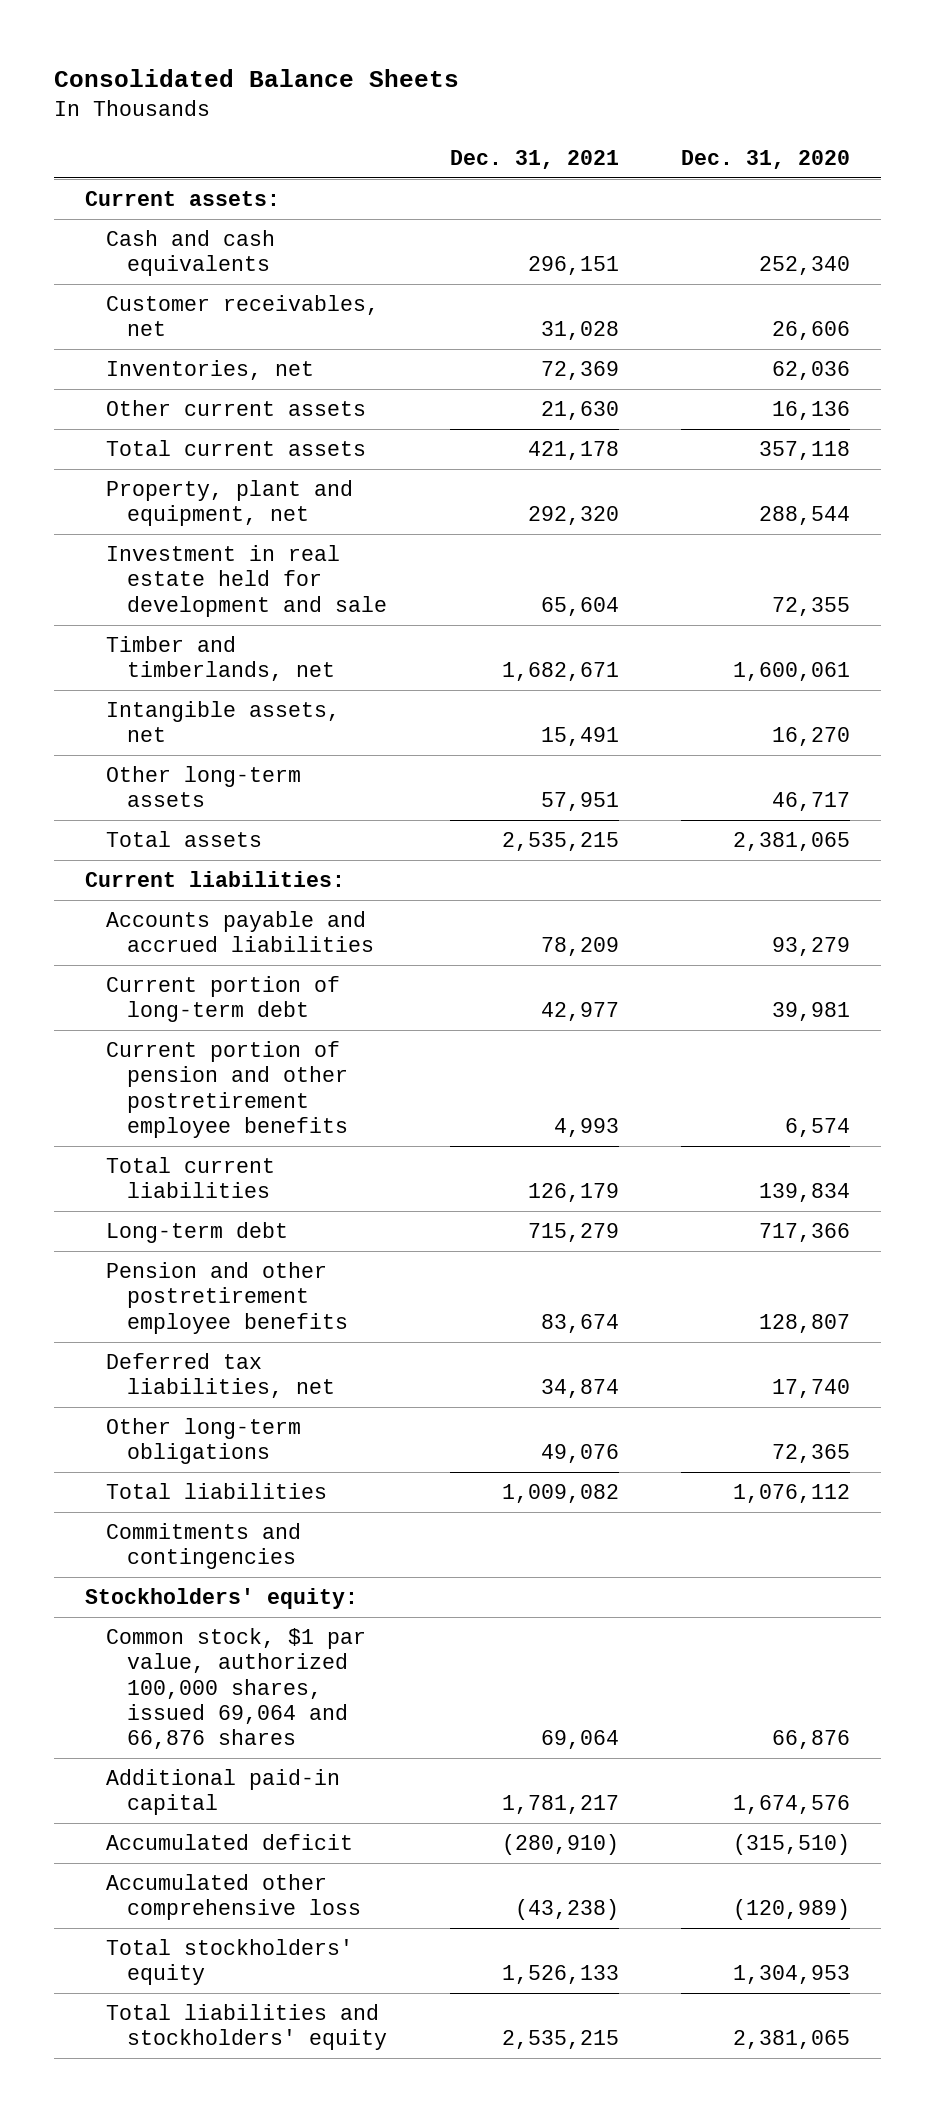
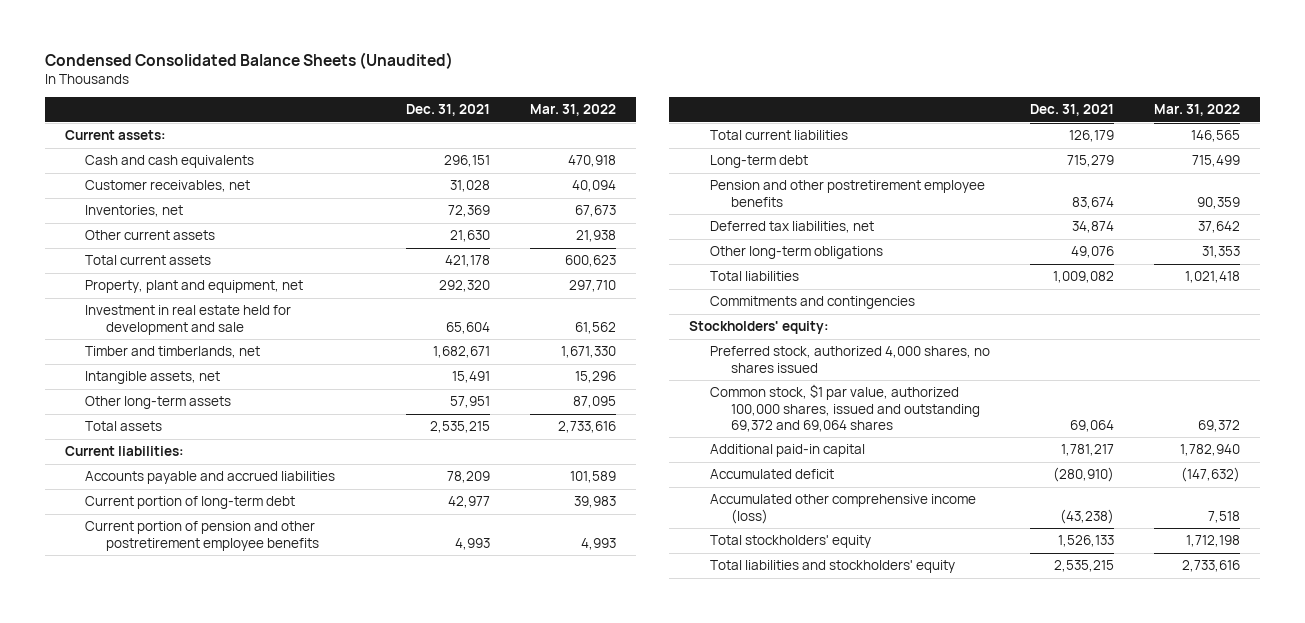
[54,69,460,88] Consolidated Balance Sheets -> [44,51,453,69] Condensed Consolidated Balance Sheets (Unaudited)
[680,149,850,169] Dec. 31, 2020 -> none
none -> [529,104,616,117] Mar. 31, 2022
none -> [710,346,991,373] Preferred stock, authorized 4,000 shares, no shares issued
[106,1628,367,1750] Common stock, $1 par value, authorized 100,000 shares, issued 69,064 and 66,876 shares -> [710,384,980,432] Common stock, $1 par value, authorized 100,000 shares, issued and outstanding 69,372 and 69,064 shares
[106,1874,362,1921] Accumulated other comprehensive loss -> [710,494,977,524] Accumulated other comprehensive income (loss)

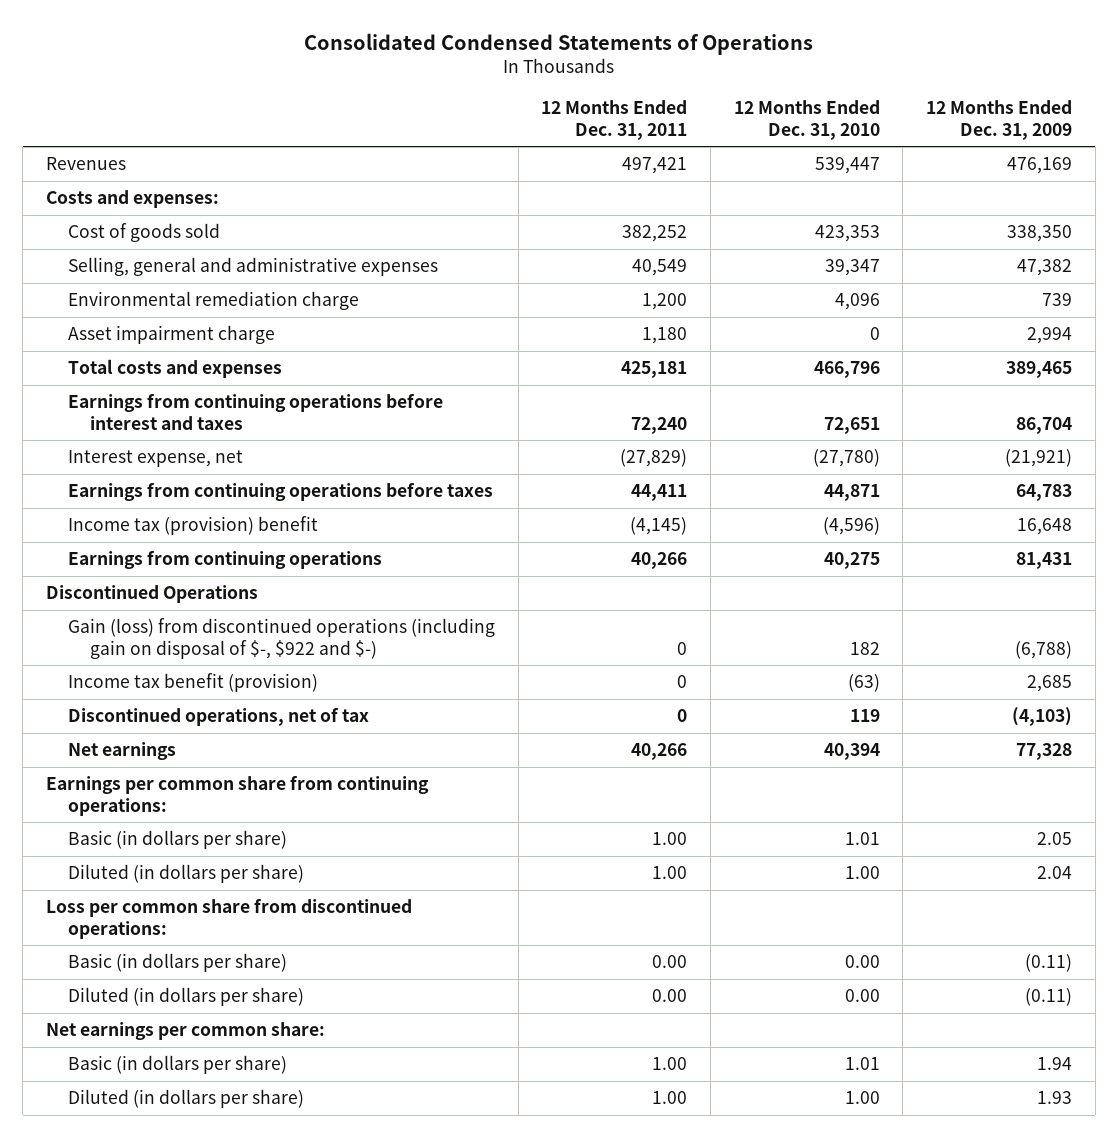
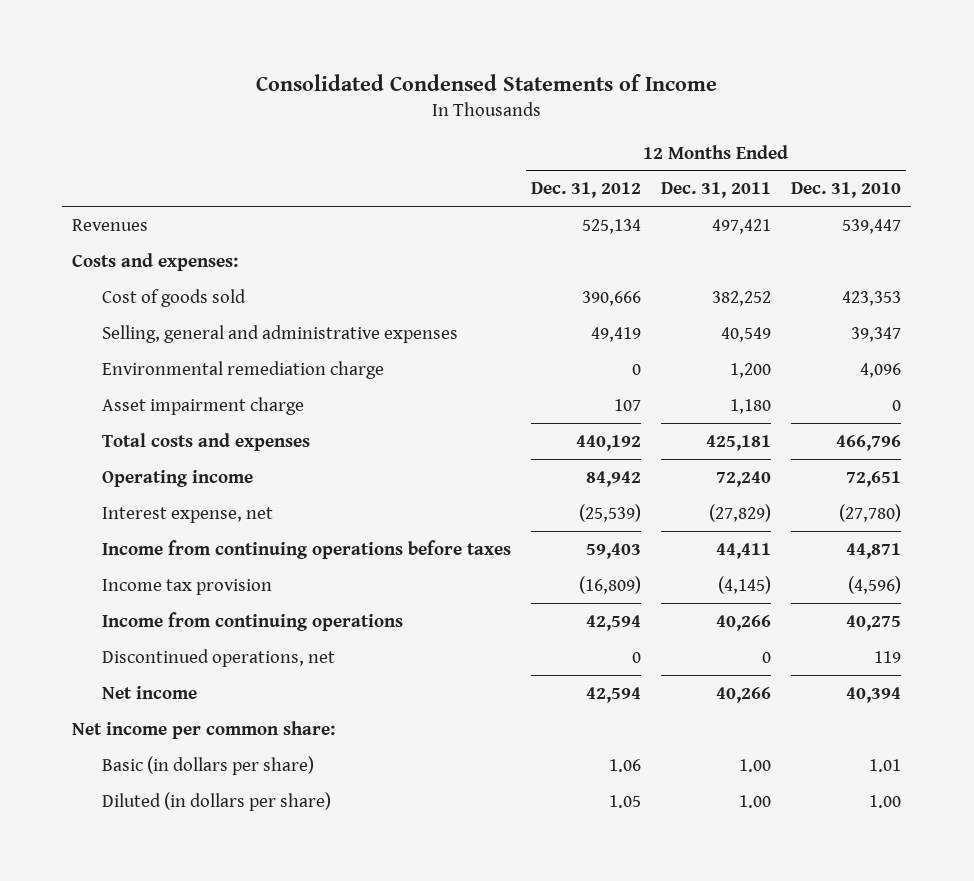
[303,32,813,55] Consolidated Condensed Statements of Operations -> [255,74,717,92] Consolidated Condensed Statements of Income
[926,100,1073,140] 12 Months Ended Dec. 31, 2009 -> none
none -> [531,182,642,199] Dec. 31, 2012
[67,393,443,430] Earnings from continuing operations before interest and taxes -> [101,469,253,487] Operating income
[45,585,258,604] Discontinued Operations -> none
[67,618,495,659] Gain (loss) from discontinued operations (including gain on disposal of $-, $922 and $-) -> none
[67,673,318,693] Income tax benefit (provision) -> none
[45,775,429,816] Earnings per common share from continuing operations: -> none
[67,830,287,850] Basic (in dollars per share) -> none
[67,864,304,884] Diluted (in dollars per share) -> none
[45,898,412,939] Loss per common share from discontinued operations: -> none
[67,953,287,973] Basic (in dollars per share) -> none
[67,987,304,1007] Diluted (in dollars per share) -> none
[67,482,493,502] Earnings from continuing operations before taxes -> [101,539,511,559] Income from continuing operations before taxes
[67,516,318,536] Income tax (provision) benefit -> [101,578,272,595] Income tax provision
[67,550,382,570] Earnings from continuing operations -> [101,611,403,631] Income from continuing operations
[67,707,369,727] Discontinued operations, net of tax -> [101,648,335,667] Discontinued operations, net
[67,742,176,761] Net earnings -> [101,685,197,699] Net income
[45,1022,325,1041] Net earnings per common share: -> [72,720,336,739] Net income per common share:

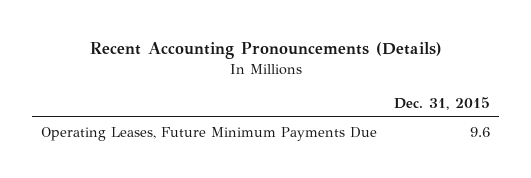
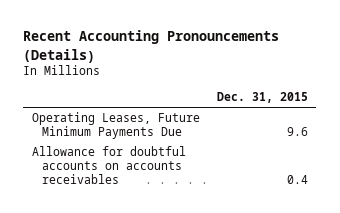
none -> [31,146,186,185] Allowance for doubtful accounts on accounts receivables

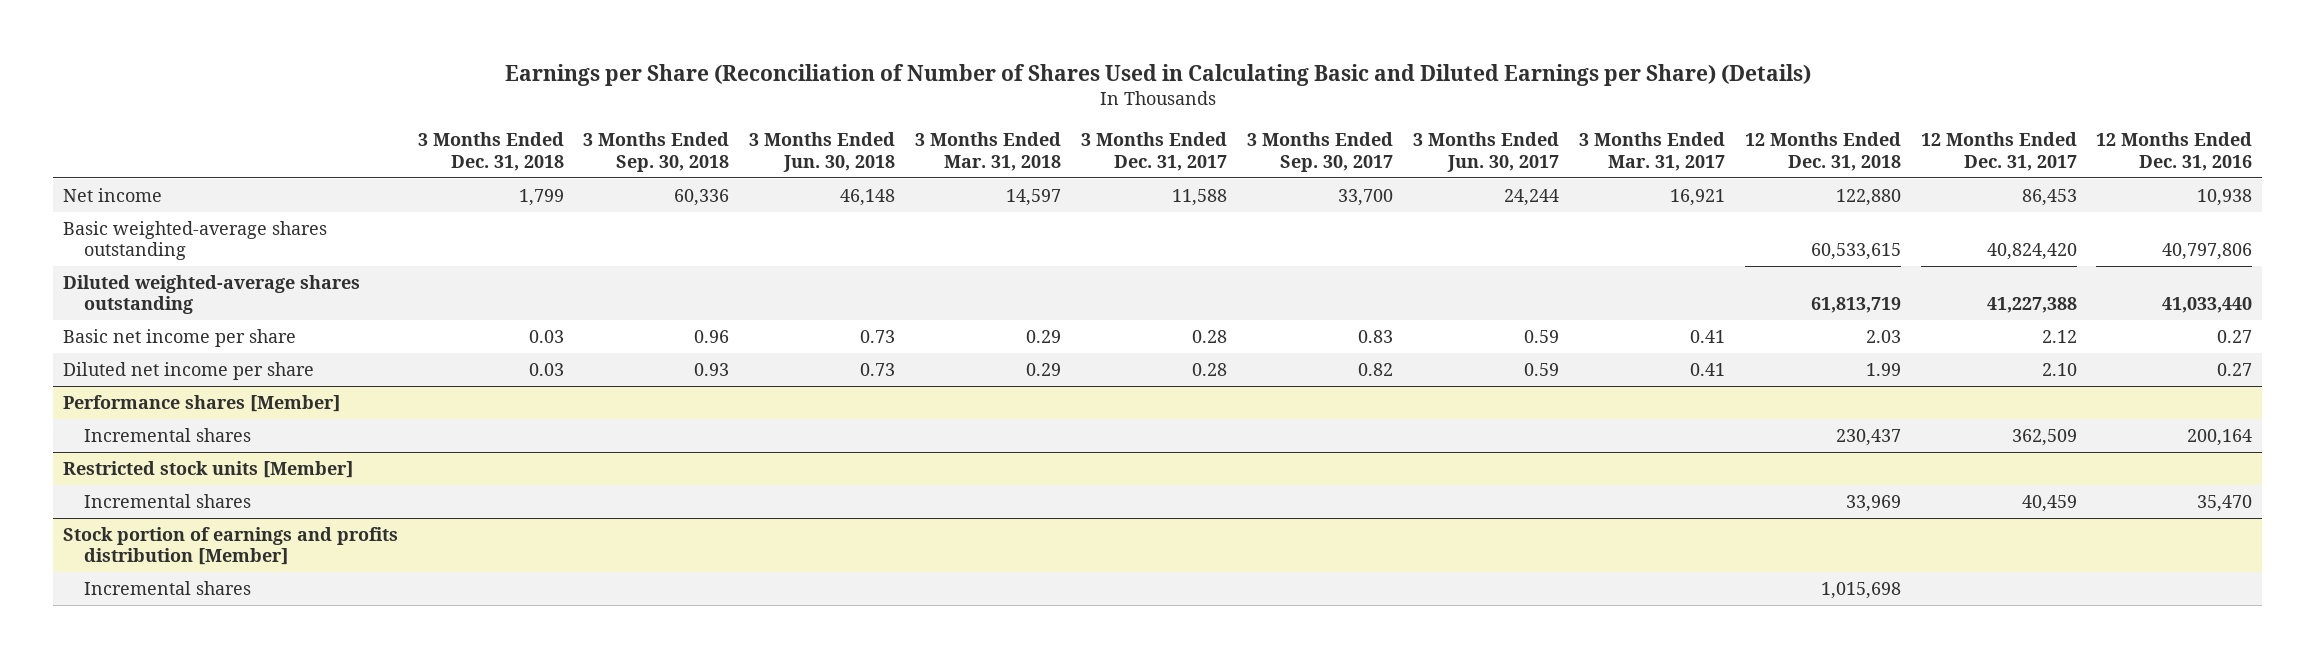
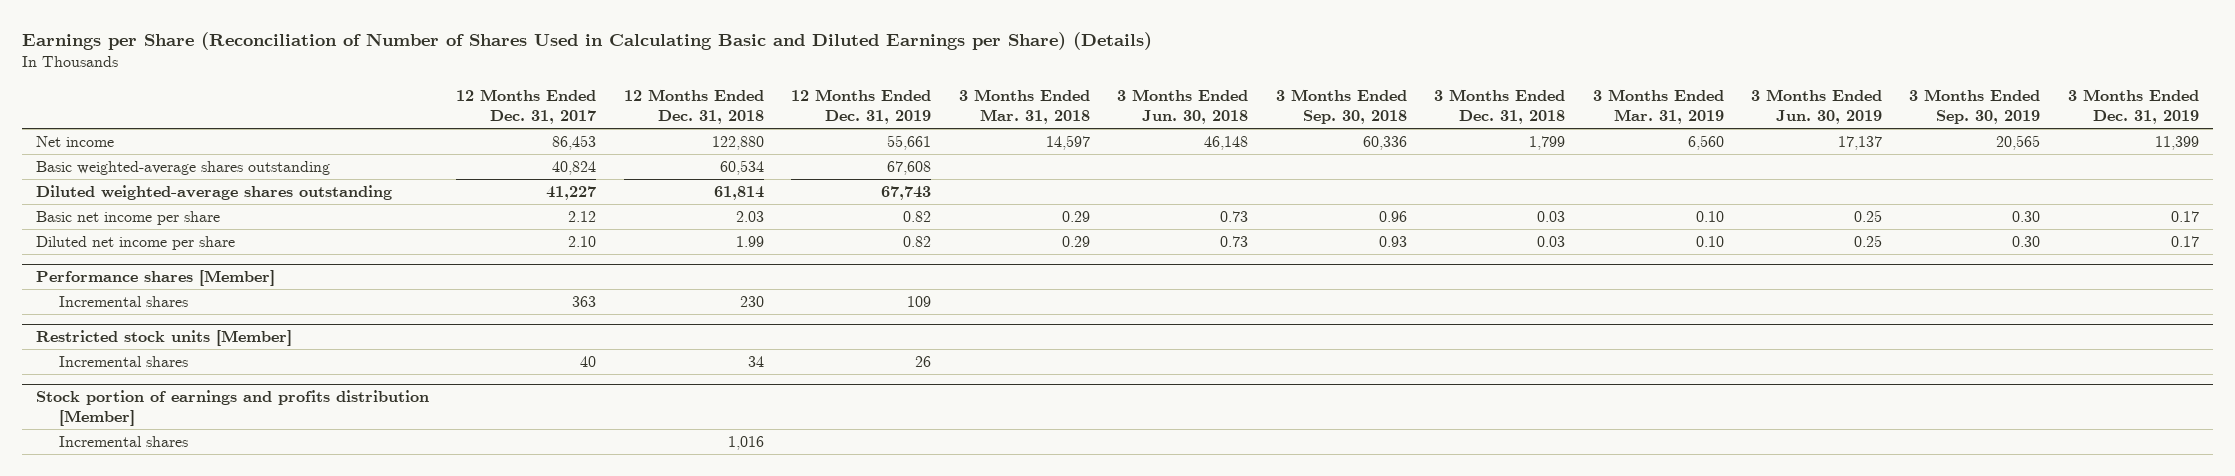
[1081,132,1228,171] 3 Months Ended Dec. 31, 2017 -> none
[1247,132,1394,172] 3 Months Ended Sep. 30, 2017 -> none
[1412,132,1559,172] 3 Months Ended Jun. 30, 2017 -> none
[1578,132,1725,171] 3 Months Ended Mar. 31, 2017 -> none
[2096,132,2253,171] 12 Months Ended Dec. 31, 2016 -> none
none -> [791,89,932,125] 12 Months Ended Dec. 31, 2019
none -> [1592,89,1724,125] 3 Months Ended Mar. 31, 2019
none -> [1751,89,1883,125] 3 Months Ended Jun. 30, 2019
none -> [1909,89,2041,125] 3 Months Ended Sep. 30, 2019
none -> [2067,89,2199,125] 3 Months Ended Dec. 31, 2019
[1810,243,1901,261] 60,533,615 -> [719,160,764,176] 60,534
[1986,243,2077,261] 40,824,420 -> [552,161,597,176] 40,824
[1810,297,1901,314] 61,813,719 -> [713,186,764,201] 61,814
[1986,297,2077,314] 41,227,388 -> [546,186,597,201] 41,227
[1835,428,1901,446] 230,437 -> [739,296,764,308] 230
[2011,428,2077,446] 362,509 -> [572,296,597,308] 363
[1845,494,1901,512] 33,969 -> [747,356,764,368] 34
[2021,494,2077,512] 40,459 -> [580,356,597,368] 40
[1820,581,1901,599] 1,015,698 -> [727,436,764,451] 1,016

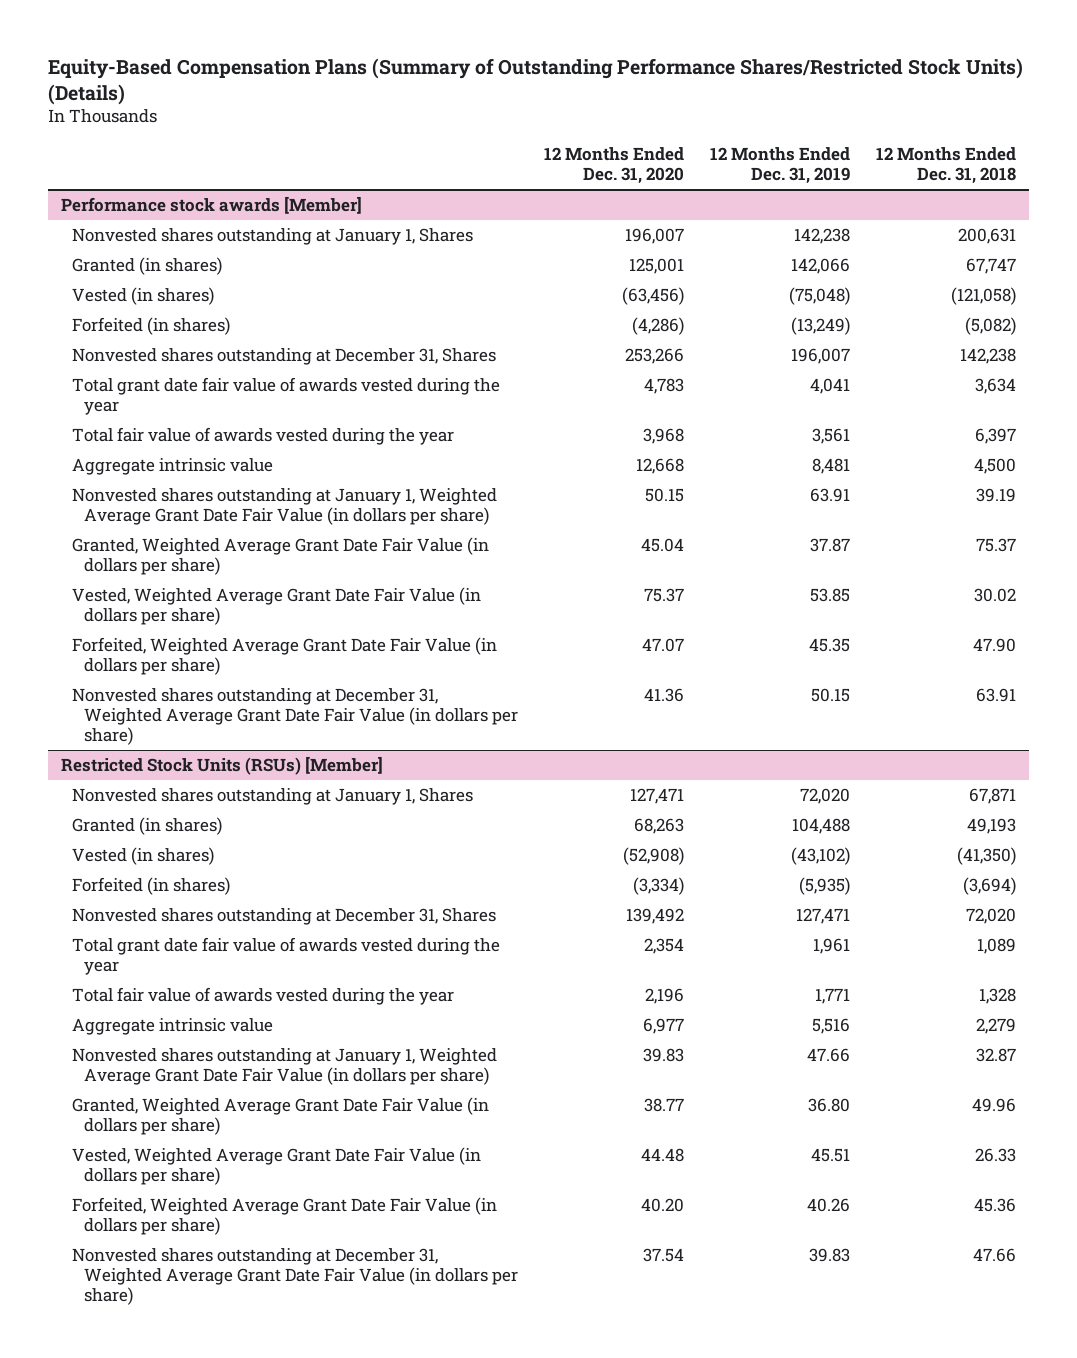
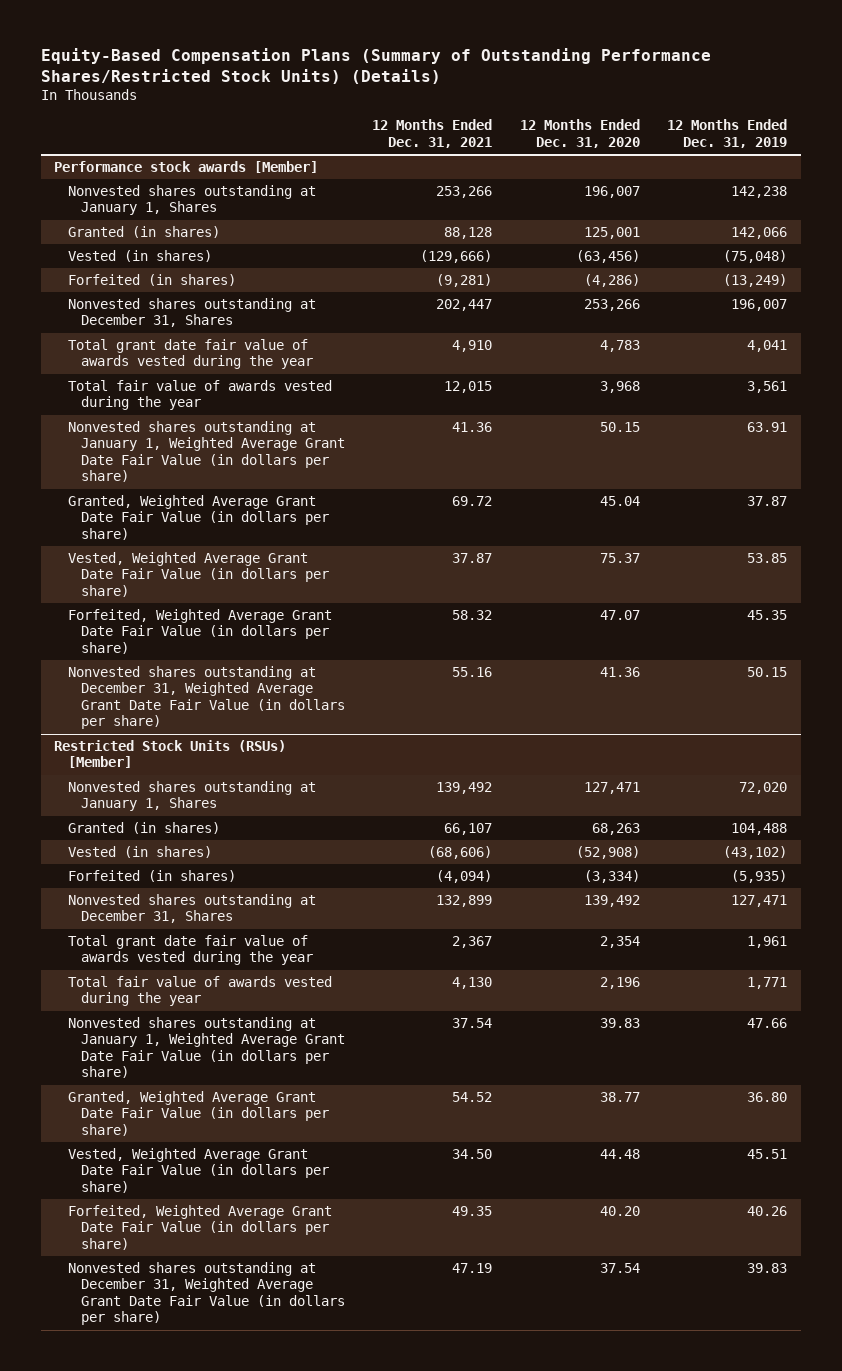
[876,147,1017,185] 12 Months Ended Dec. 31, 2018 -> none
none -> [372,119,493,148] 12 Months Ended Dec. 31, 2021
[72,458,274,476] Aggregate intrinsic value -> none
[72,1018,274,1036] Aggregate intrinsic value -> none

